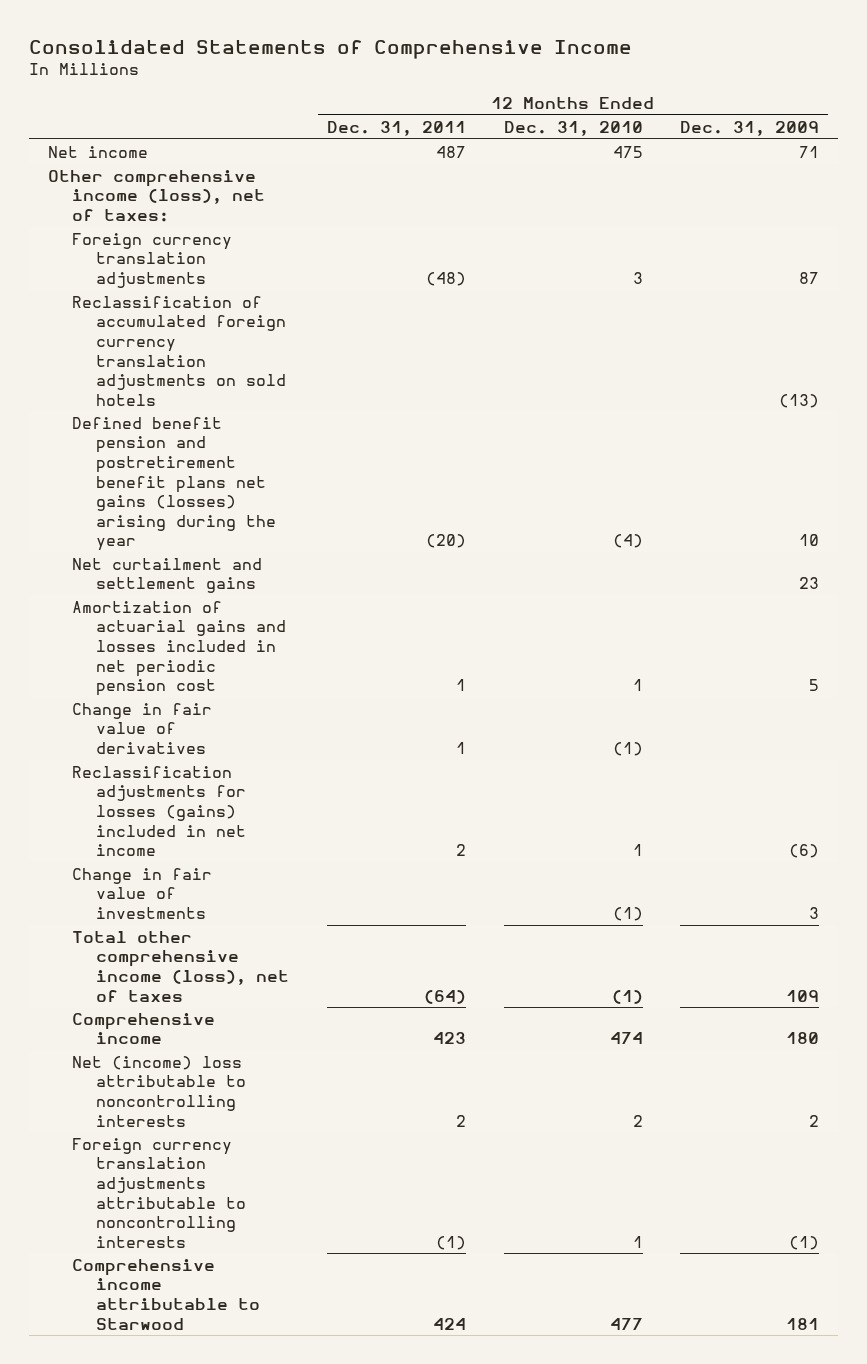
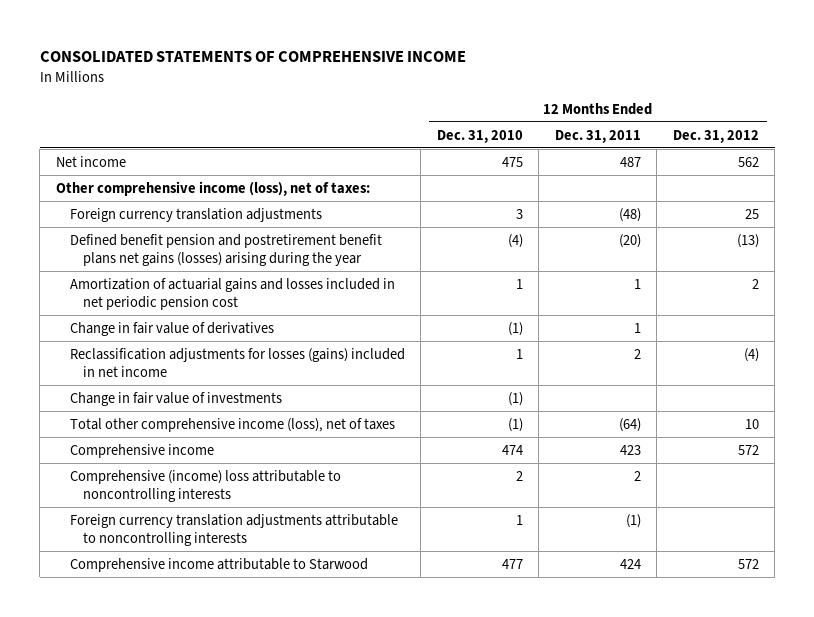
[29,39,633,59] Consolidated Statements of Comprehensive Income -> [39,51,466,63] CONSOLIDATED STATEMENTS OF COMPREHENSIVE INCOME
[680,120,820,136] Dec. 31, 2009 -> none
none -> [672,129,759,143] Dec. 31, 2012
[72,295,287,406] Reclassification of accumulated foreign currency translation adjustments on sold hotels -> none
[72,557,263,594] Net curtailment and settlement gains -> none
[72,1055,247,1127] Net (income) loss attributable to noncontrolling interests -> [69,469,341,502] Comprehensive (income) loss attributable to noncontrolling interests

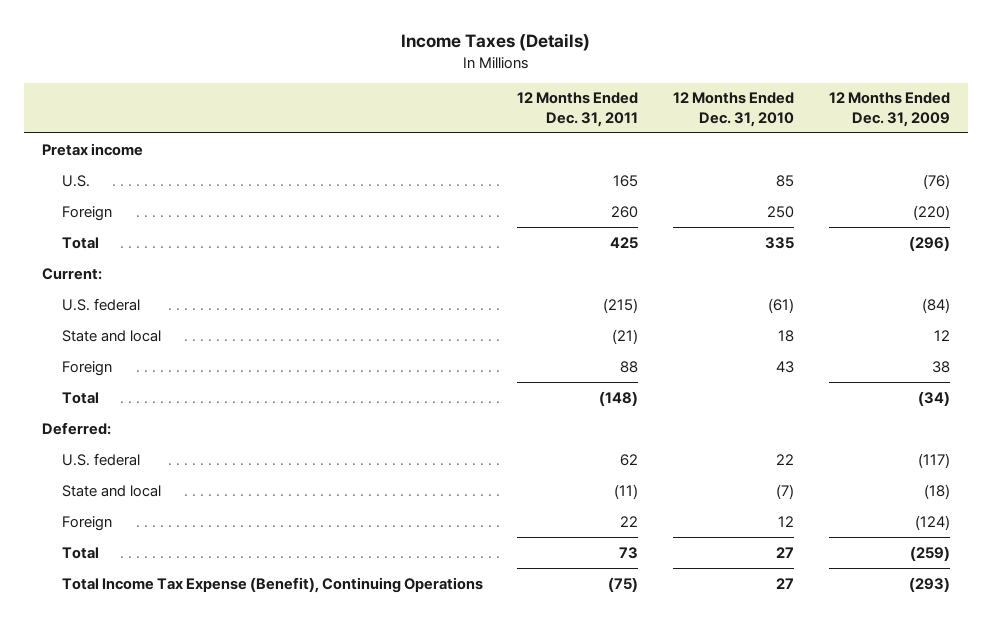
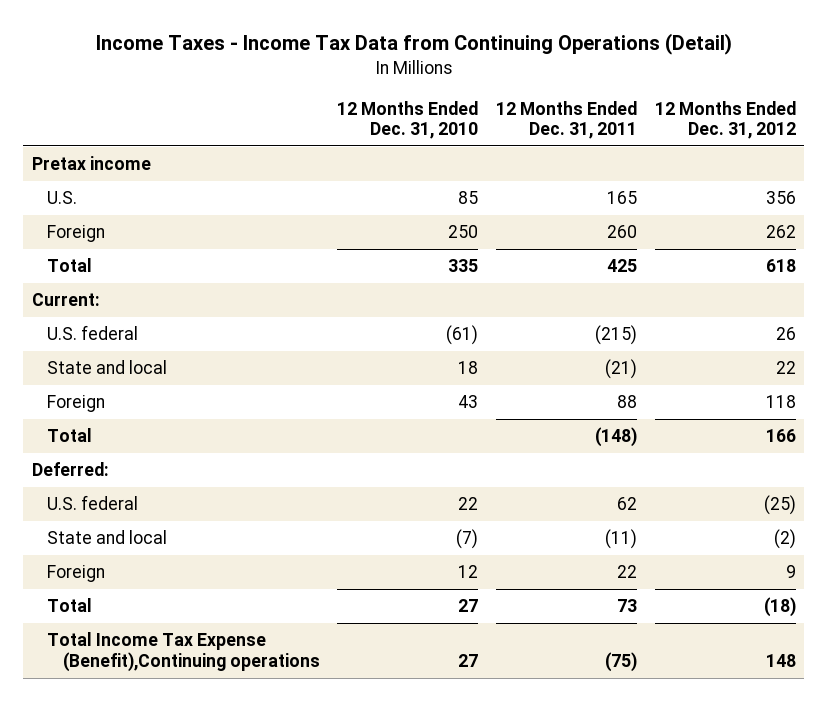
[400,33,590,52] Income Taxes (Details) -> [95,33,732,56] Income Taxes - Income Tax Data from Continuing Operations (Detail)
[829,92,951,127] 12 Months Ended Dec. 31, 2009 -> none
none -> [654,100,796,139] 12 Months Ended Dec. 31, 2012
[61,576,483,593] Total Income Tax Expense (Benefit), Continuing Operations -> [47,632,320,672] Total Income Tax Expense (Benefit),Continuing operations

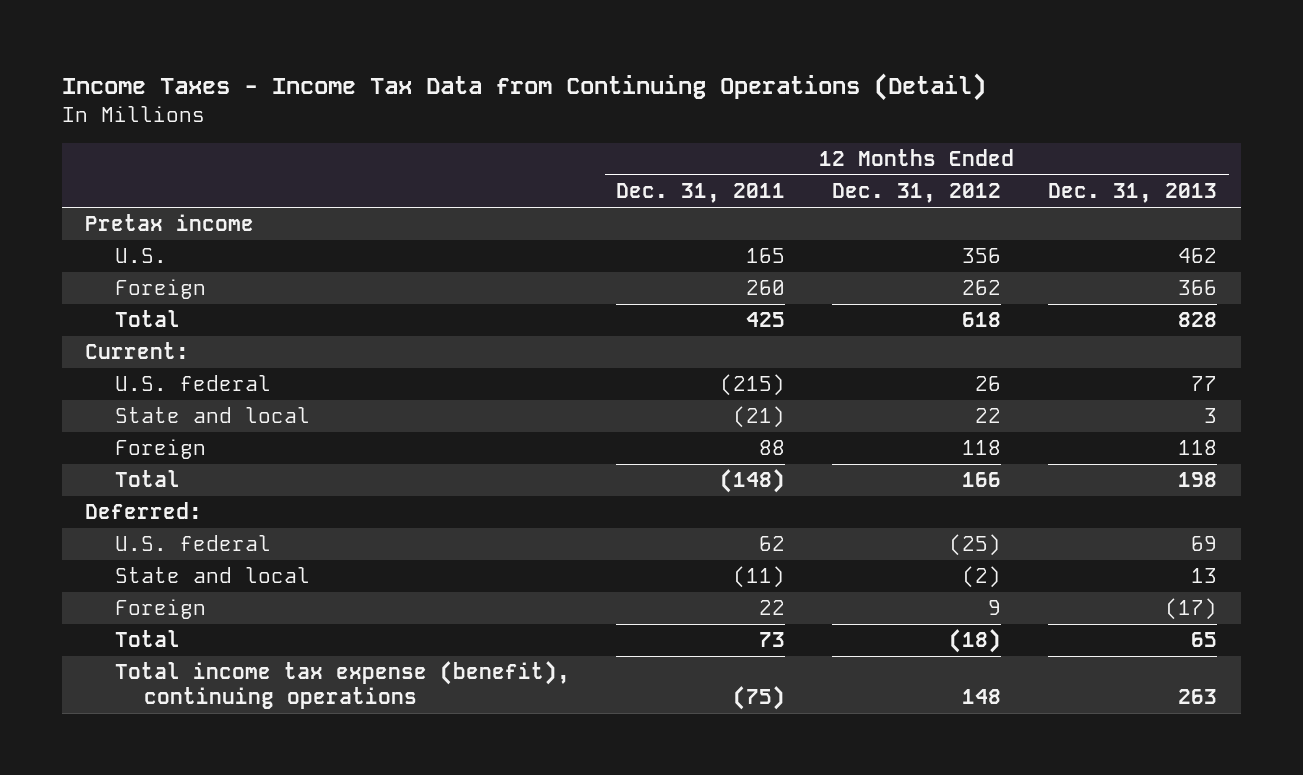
[337,100,479,139] 12 Months Ended Dec. 31, 2010 -> none
none -> [1048,183,1218,204] Dec. 31, 2013
[47,632,320,672] Total Income Tax Expense (Benefit),Continuing operations -> [114,661,570,710] Total income tax expense (benefit), continuing operations

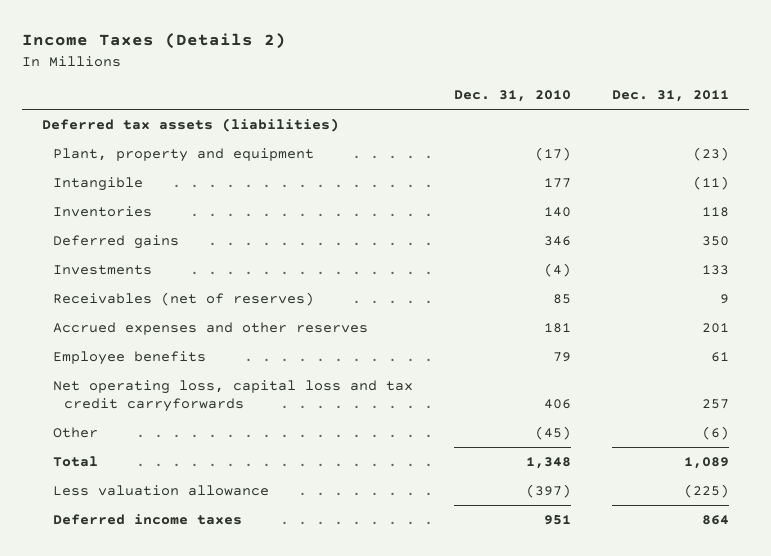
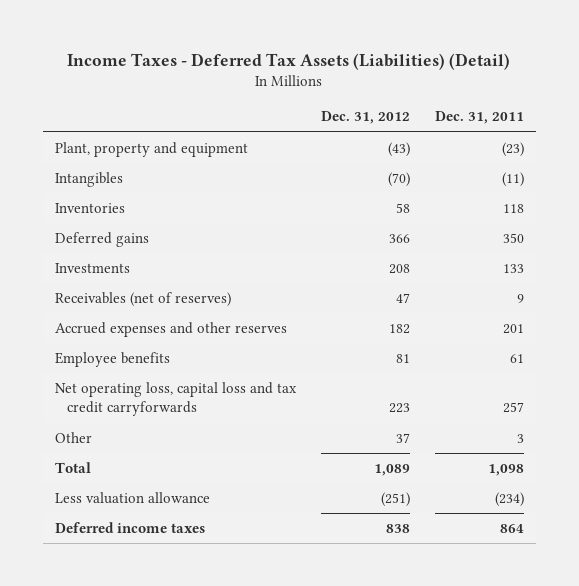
[21,33,286,50] Income Taxes (Details 2) -> [67,52,511,70] Income Taxes - Deferred Tax Assets (Liabilities) (Detail)
[453,90,571,103] Dec. 31, 2010 -> none
none -> [320,111,410,125] Dec. 31, 2012
[42,117,340,132] Deferred tax assets (liabilities) -> none
[52,176,143,191] Intangible -> [55,172,124,188] Intangibles
[701,425,729,440] (6) -> [516,434,524,444] 3
[683,456,729,469] 1,089 -> [487,464,524,477] 1,098
[683,483,729,498] (225) -> [494,492,524,508] (234)

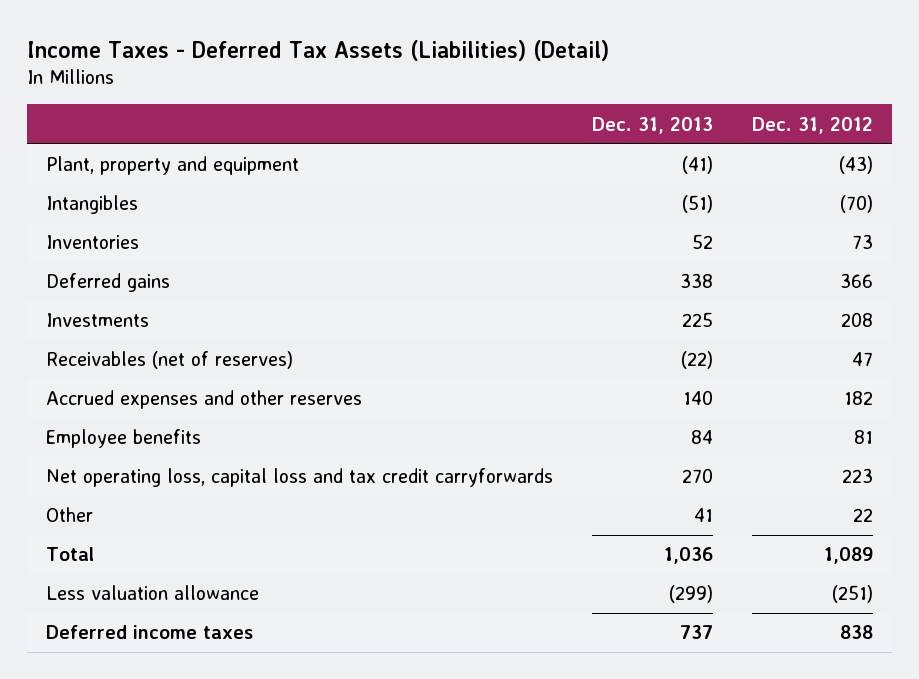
[434,111,524,125] Dec. 31, 2011 -> none
none -> [591,116,713,134] Dec. 31, 2013
[395,203,410,214] 58 -> [851,234,873,250] 73
[395,433,410,444] 37 -> [852,508,873,523] 22

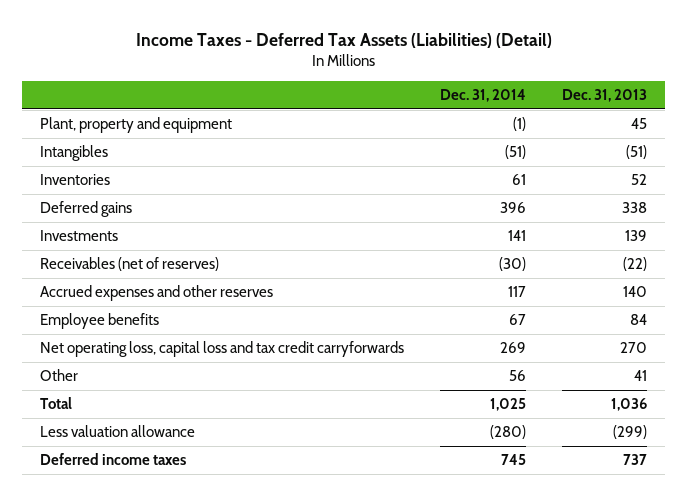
[751,116,873,134] Dec. 31, 2012 -> none
none -> [440,89,527,103] Dec. 31, 2014
[681,156,713,175] (41) -> [631,118,648,130] 45
[681,312,713,328] 225 -> [625,230,648,242] 139

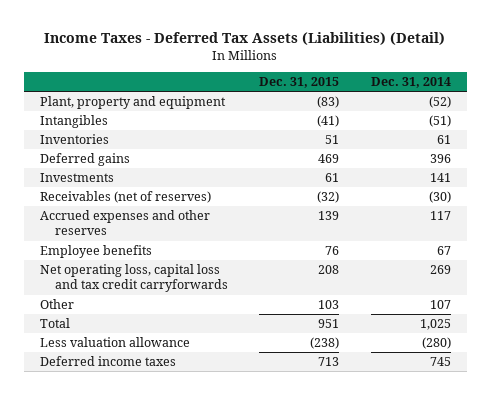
[562,89,648,103] Dec. 31, 2013 -> none
none -> [259,77,340,89] Dec. 31, 2015
[513,117,527,132] (1) -> [428,96,451,109] (52)
[509,370,527,382] 56 -> [429,300,451,310] 107

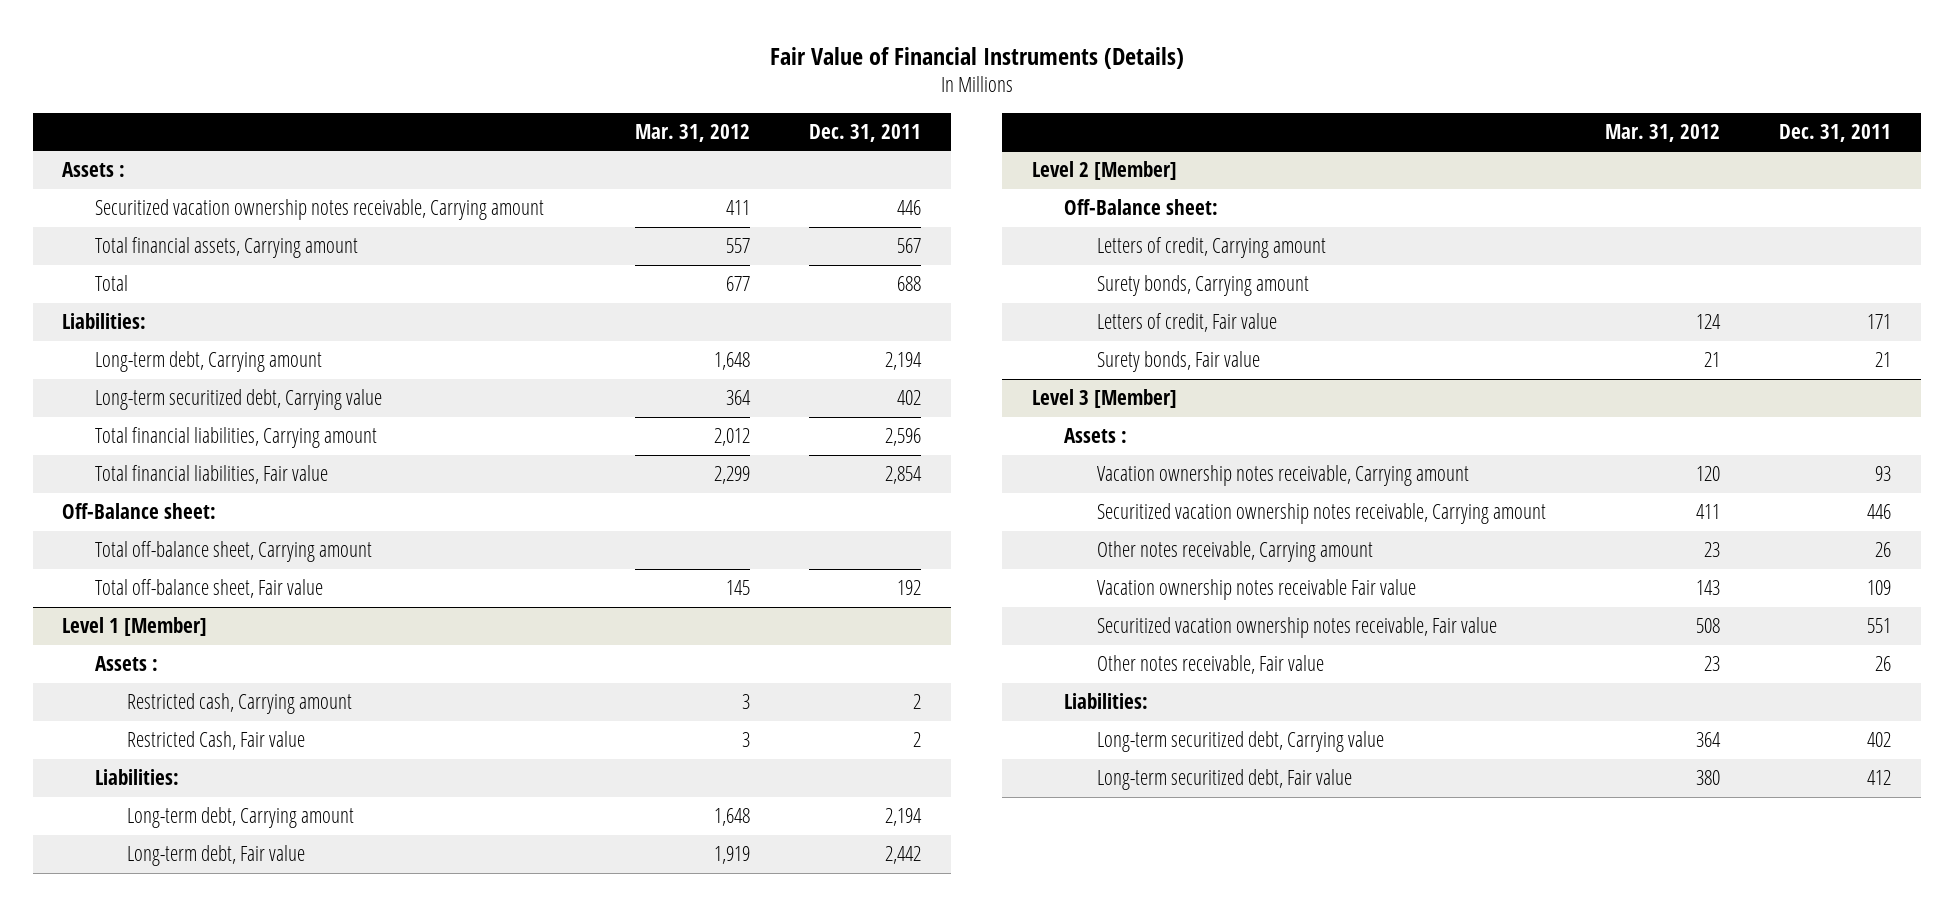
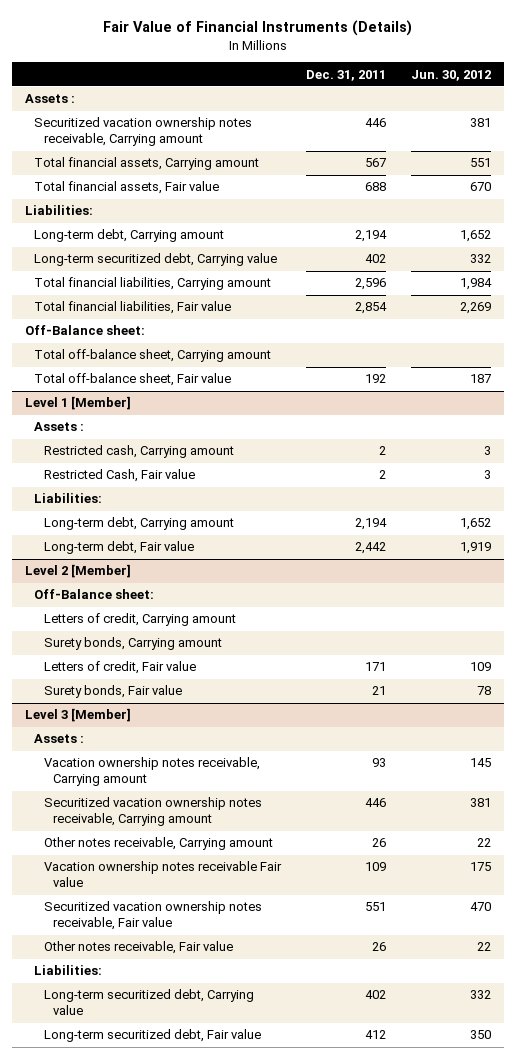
[635,123,751,142] Mar. 31, 2012 -> none
none -> [411,69,492,81] Jun. 30, 2012
[94,275,128,292] Total -> [34,181,220,195] Total financial assets, Fair value

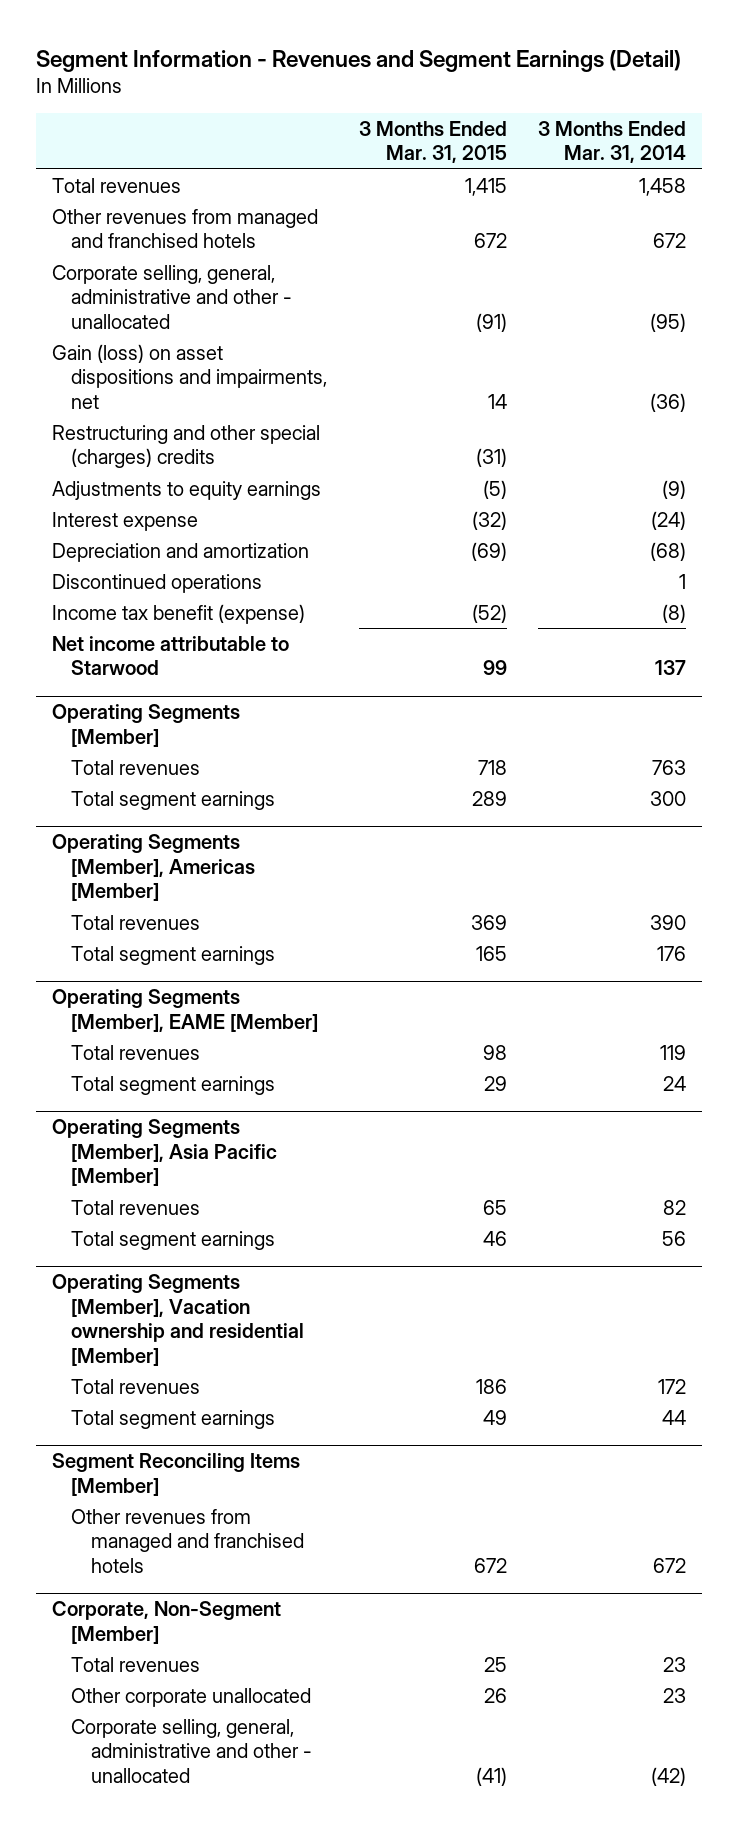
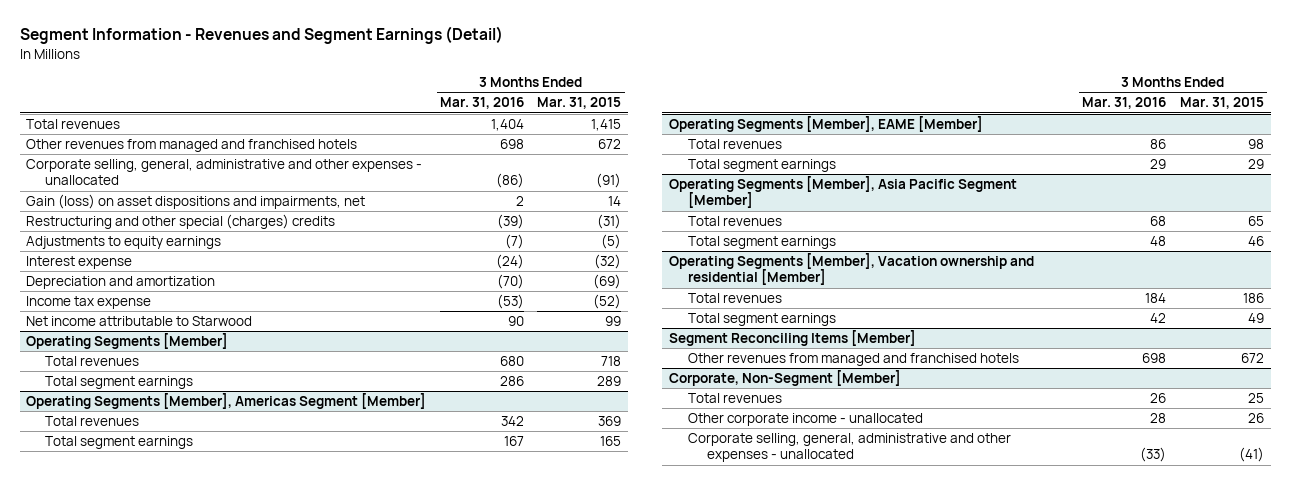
[538,120,687,164] 3 Months Ended Mar. 31, 2014 -> none
none -> [439,97,524,110] Mar. 31, 2016
[51,264,293,329] Corporate selling, general, administrative and other - unallocated -> [26,159,423,186] Corporate selling, general, administrative and other expenses - unallocated
[51,573,262,593] Discontinued operations -> none
[51,603,305,624] Income tax benefit (expense) -> [26,296,152,310] Income tax expense
[51,834,256,902] Operating Segments [Member], Americas [Member] -> [26,393,427,410] Operating Segments [Member], Americas Segment [Member]
[51,1119,278,1187] Operating Segments [Member], Asia Pacific [Member] -> [668,176,1017,209] Operating Segments [Member], Asia Pacific Segment [Member]
[71,1687,312,1707] Other corporate unallocated -> [687,413,923,427] Other corporate income - unallocated
[71,1718,313,1783] Corporate selling, general, administrative and other - unallocated -> [687,433,1011,463] Corporate selling, general, administrative and other expenses - unallocated

